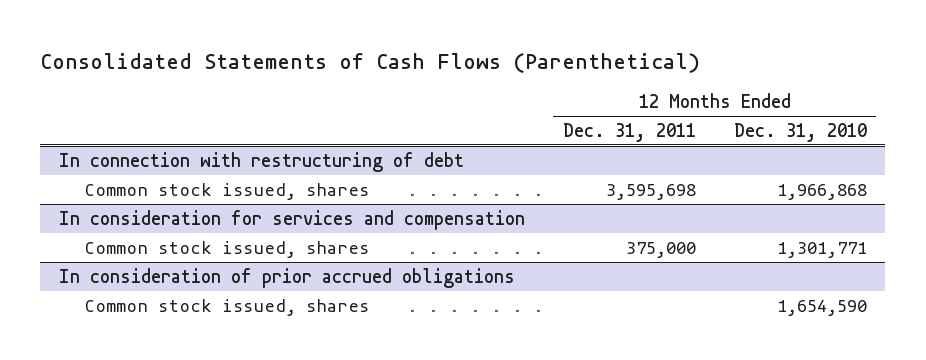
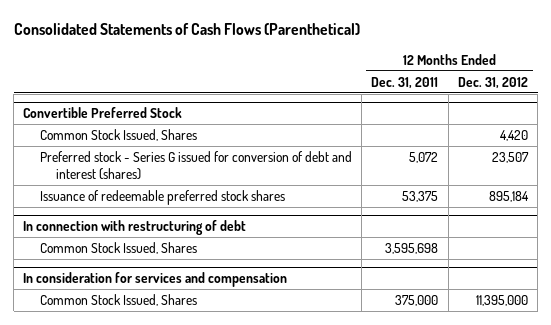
[733,122,867,142] Dec. 31, 2010 -> none
none -> [457,76,528,89] Dec. 31, 2012
none -> [23,107,183,119] Convertible Preferred Stock
none -> [39,128,197,141] Common Stock Issued, Shares
none -> [39,150,352,180] Preferred stock - Series G issued for conversion of debt and interest (shares)
none -> [39,189,285,205] Issuance of redeemable preferred stock shares
[83,182,369,200] Common stock issued, shares -> [39,241,197,254] Common Stock Issued, Shares
[59,267,516,288] In consideration of prior accrued obligations -> none
[83,298,369,316] Common stock issued, shares -> none
[83,240,369,258] Common stock issued, shares -> [39,293,197,306] Common Stock Issued, Shares

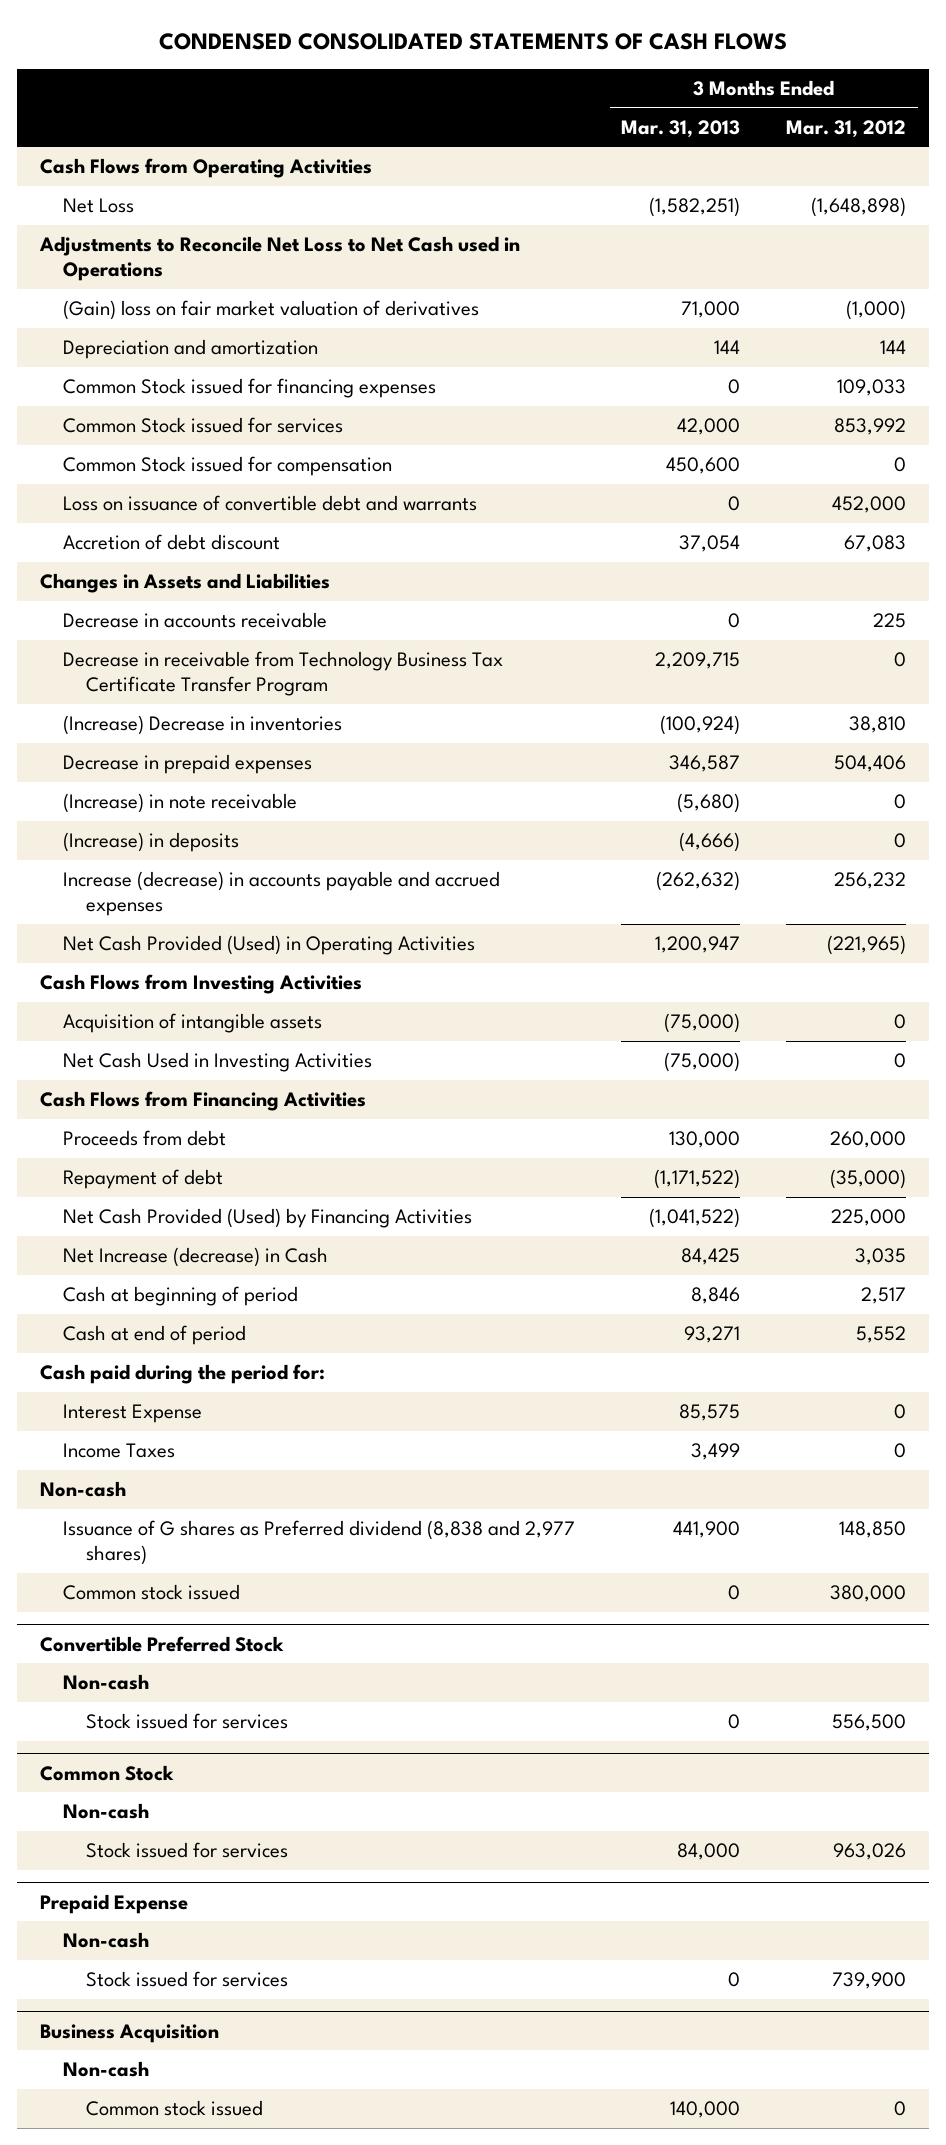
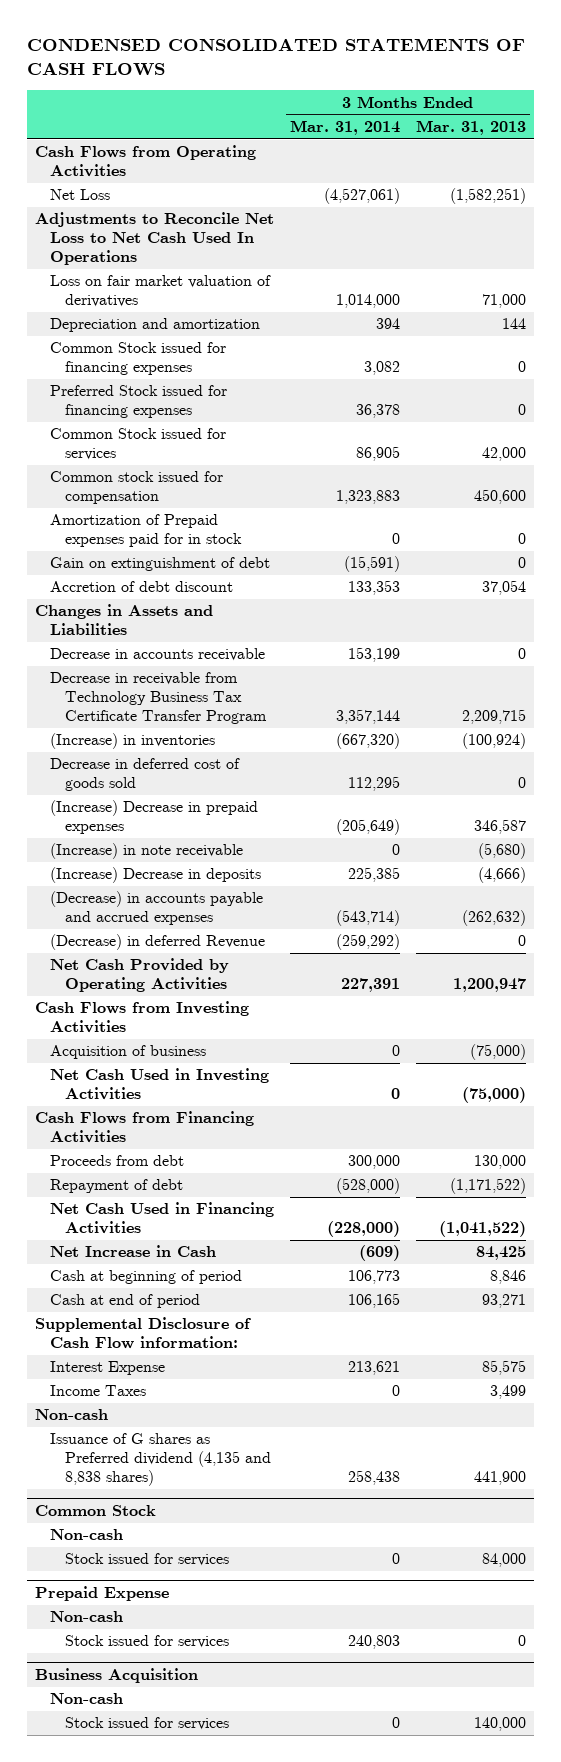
[786,119,907,138] Mar. 31, 2012 -> none
none -> [290,119,401,135] Mar. 31, 2014
[38,236,520,282] Adjustments to Reconcile Net Loss to Net Cash used in Operations -> [35,212,275,266] Adjustments to Reconcile Net Loss to Net Cash Used In Operations
[63,300,480,321] (Gain) loss on fair market valuation of derivatives -> [50,275,272,308] Loss on fair market valuation of derivatives
none -> [50,385,228,419] Preferred Stock issued for financing expenses
[63,495,478,512] Loss on issuance of convertible debt and warrants -> none
[63,456,393,477] Common Stock issued for compensation -> [50,471,224,505] Common stock issued for compensation
none -> [50,514,242,548] Amortization of Prepaid expenses paid for in stock
none -> [50,557,271,572] Gain on extinguishment of debt
[63,715,343,736] (Increase) Decrease in inventories -> [50,733,216,750] (Increase) in inventories
none -> [50,758,241,792] Decrease in deferred cost of goods sold
[63,754,313,775] Decrease in prepaid expenses -> [50,800,259,835] (Increase) Decrease in prepaid expenses
[63,832,240,853] (Increase) in deposits -> [50,867,262,884] (Increase) Decrease in deposits
[63,871,501,917] Increase (decrease) in accounts payable and accrued expenses -> [50,891,264,926] (Decrease) in accounts payable and accrued expenses
none -> [50,934,266,951] (Decrease) in deferred Revenue
[63,935,476,956] Net Cash Provided (Used) in Operating Activities -> [50,958,230,993] Net Cash Provided by Operating Activities
[63,1013,323,1034] Acquisition of intangible assets -> [50,1045,207,1060] Acquisition of business
[63,1208,473,1229] Net Cash Provided (Used) by Financing Activities -> [50,1202,275,1235] Net Cash Used in Financing Activities
[63,1247,329,1268] Net Increase (decrease) in Cash -> [50,1245,217,1258] Net Increase in Cash
[39,1364,325,1385] Cash paid during the period for: -> none
none -> [35,1317,252,1350] Supplemental Disclosure of Cash Flow information:
[63,1584,241,1601] Common stock issued -> none
[39,1635,284,1652] Convertible Preferred Stock -> none
[63,1674,150,1691] Non-cash -> none
[86,1713,289,1730] Stock issued for services -> none
[63,1520,576,1566] Issuance of G shares as Preferred dividend (8,838 and 2,977 shares) -> [50,1433,271,1487] Issuance of G shares as Preferred dividend (4,135 and 8,838 shares)
[86,2100,264,2117] Common stock issued -> none
none -> [64,1717,229,1731] Stock issued for services

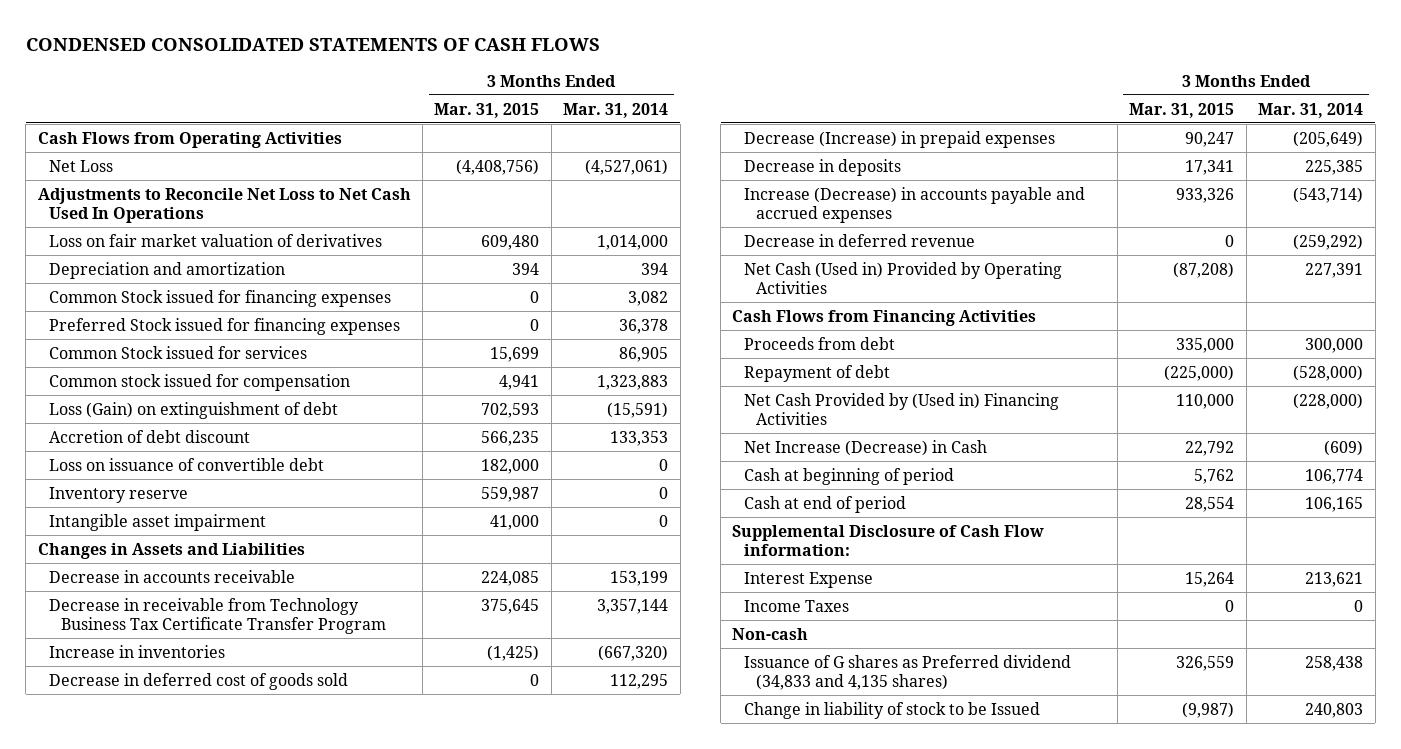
[415,119,526,135] Mar. 31, 2013 -> none
none -> [434,102,540,118] Mar. 31, 2015
[50,514,242,548] Amortization of Prepaid expenses paid for in stock -> none
[50,557,271,572] Gain on extinguishment of debt -> [49,401,339,419] Loss (Gain) on extinguishment of debt
none -> [49,457,325,471] Loss on issuance of convertible debt
none -> [49,486,189,503] Inventory reserve
none -> [49,513,267,531] Intangible asset impairment
[50,733,216,750] (Increase) in inventories -> [49,644,226,658] Increase in inventories
[50,843,244,860] (Increase) in note receivable -> none
[35,1001,250,1034] Cash Flows from Investing Activities -> none
[50,1045,207,1060] Acquisition of business -> none
[50,1068,270,1101] Net Cash Used in Investing Activities -> none
[50,800,259,835] (Increase) Decrease in prepaid expenses -> [744,130,1056,148] Decrease (Increase) in prepaid expenses
[50,867,262,884] (Increase) Decrease in deposits -> [744,158,902,176] Decrease in deposits
[50,891,264,926] (Decrease) in accounts payable and accrued expenses -> [744,186,1086,224] Increase (Decrease) in accounts payable and accrued expenses
[50,934,266,951] (Decrease) in deferred Revenue -> [744,233,976,247] Decrease in deferred revenue
[50,958,230,993] Net Cash Provided by Operating Activities -> [744,261,1063,295] Net Cash (Used in) Provided by Operating Activities
[50,1202,275,1235] Net Cash Used in Financing Activities -> [744,392,1060,426] Net Cash Provided by (Used in) Financing Activities
[50,1245,217,1258] Net Increase in Cash -> [744,439,988,456] Net Increase (Decrease) in Cash
[348,1270,401,1285] 106,773 -> [1305,468,1364,484] 106,774
[35,1504,157,1516] Common Stock -> none
[50,1529,124,1541] Non-cash -> none
[64,1553,229,1567] Stock issued for services -> none
[35,1585,170,1601] Prepaid Expense -> none
[50,1611,124,1623] Non-cash -> none
[35,1667,199,1683] Business Acquisition -> none
[50,1693,124,1705] Non-cash -> none
[64,1717,229,1731] Stock issued for services -> none
[50,1433,271,1487] Issuance of G shares as Preferred dividend (4,135 and 8,838 shares) -> [744,654,1072,691] Issuance of G shares as Preferred dividend (34,833 and 4,135 shares)
[64,1635,229,1649] Stock issued for services -> [744,701,1041,719] Change in liability of stock to be Issued

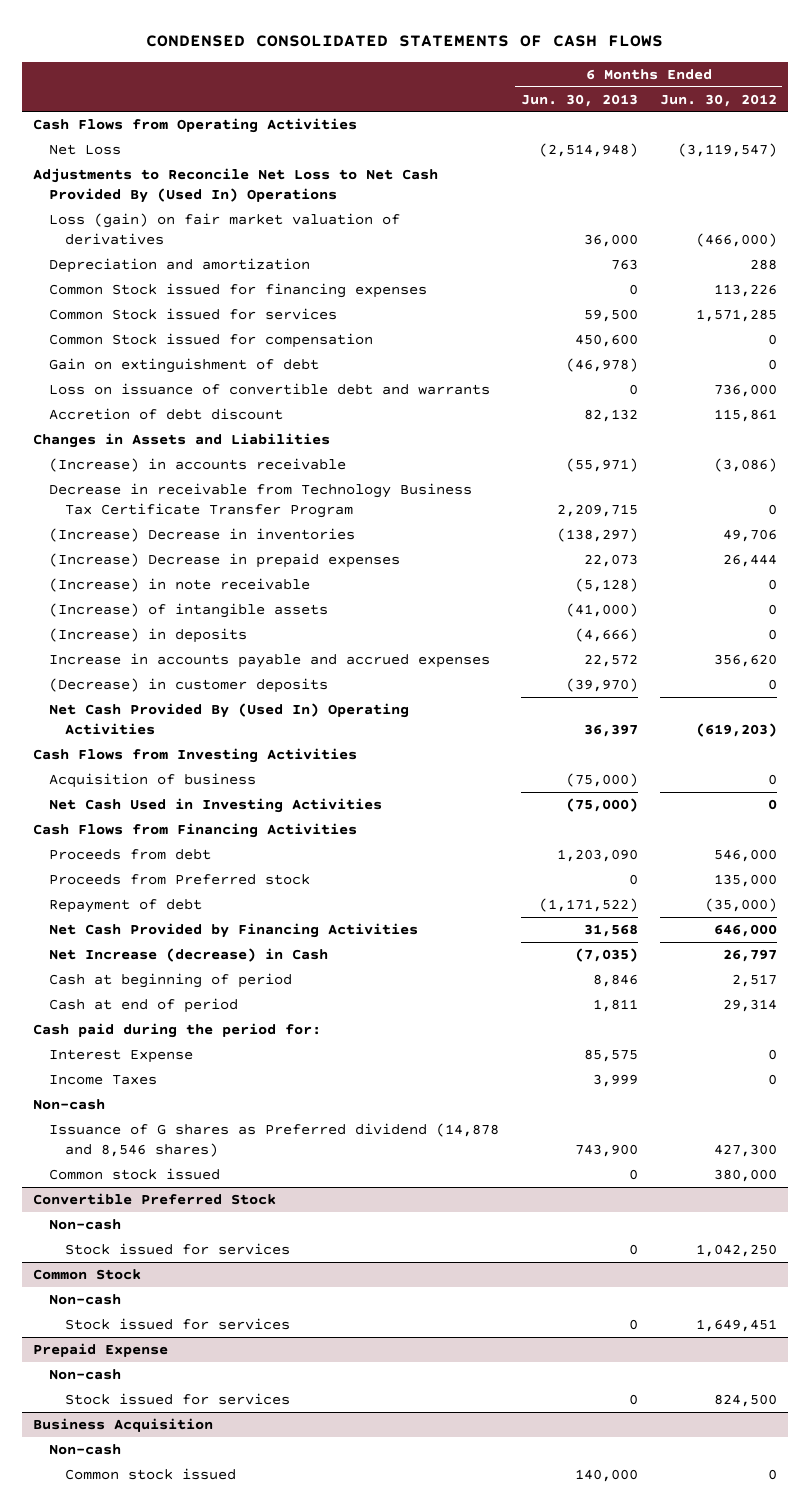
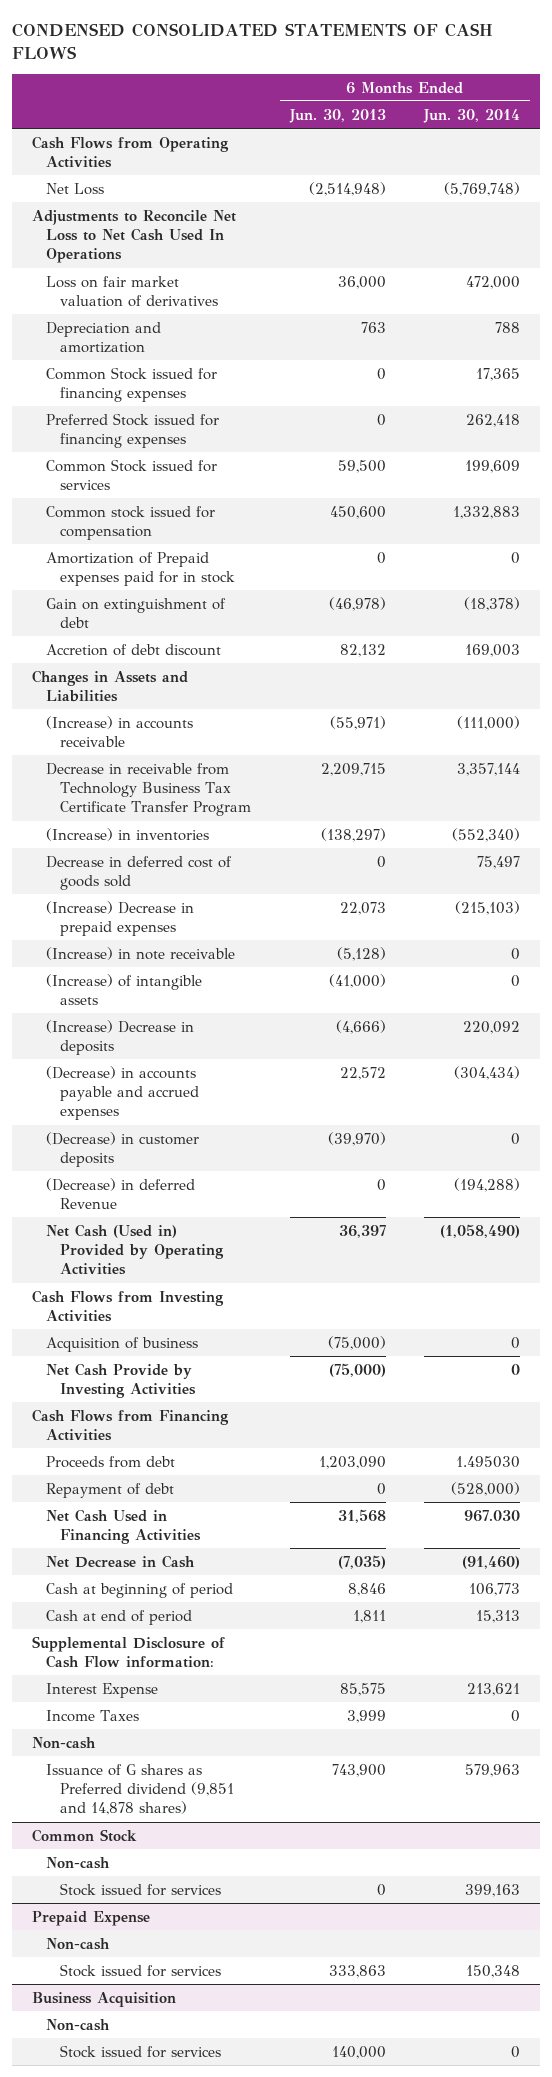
[659,93,777,107] Jun. 30, 2012 -> none
none -> [423,108,521,123] Jun. 30, 2014
[32,167,438,204] Adjustments to Reconcile Net Loss to Net Cash Provided By (Used In) Operations -> [31,209,236,264] Adjustments to Reconcile Net Loss to Net Cash Used In Operations
[49,212,401,246] Loss (gain) on fair market valuation of derivatives -> [46,275,219,308] Loss on fair market valuation of derivatives
none -> [46,412,220,449] Preferred Stock issued for financing expenses
[49,332,374,348] Common Stock issued for compensation -> [46,505,216,541] Common stock issued for compensation
none -> [46,551,236,587] Amortization of Prepaid expenses paid for in stock
[49,382,491,395] Loss on issuance of convertible debt and warrants -> none
[49,527,356,542] (Increase) Decrease in inventories -> [46,827,210,841] (Increase) in inventories
none -> [46,855,233,891] Decrease in deferred cost of goods sold
[49,627,248,643] (Increase) in deposits -> [46,1019,195,1056] (Increase) Decrease in deposits
[49,652,491,668] Increase in accounts payable and accrued expenses -> [46,1065,200,1121] (Decrease) in accounts payable and accrued expenses
none -> [46,1177,196,1210] (Decrease) in deferred Revenue
[49,702,410,736] Net Cash Provided By (Used In) Operating Activities -> [46,1223,225,1276] Net Cash (Used in) Provided by Operating Activities
[49,797,383,813] Net Cash Used in Investing Activities -> [46,1362,197,1399] Net Cash Provide by Investing Activities
[49,873,311,885] Proceeds from Preferred stock -> none
[538,897,638,912] (1,171,522) -> [376,1482,386,1495] 0
[49,922,419,938] Net Cash Provided by Financing Activities -> [46,1508,202,1545] Net Cash Used in Financing Activities
[49,947,329,962] Net Increase (decrease) in Cash -> [46,1554,196,1568] Net Decrease in Cash
[32,1022,321,1038] Cash paid during the period for: -> none
none -> [31,1635,225,1669] Supplemental Disclosure of Cash Flow information:
[49,1167,221,1180] Common stock issued -> none
[32,1192,276,1205] Convertible Preferred Stock -> none
[49,1218,122,1230] Non-cash -> none
[65,1242,291,1255] Stock issued for services -> none
[49,1122,500,1158] Issuance of G shares as Preferred dividend (14,878 and 8,546 shares) -> [46,1763,235,1816] Issuance of G shares as Preferred dividend (9,851 and 14,878 shares)
[628,1393,638,1405] 0 -> [328,1964,386,1978] 333,863
[65,1467,237,1480] Common stock issued -> none
none -> [60,2044,222,2058] Stock issued for services

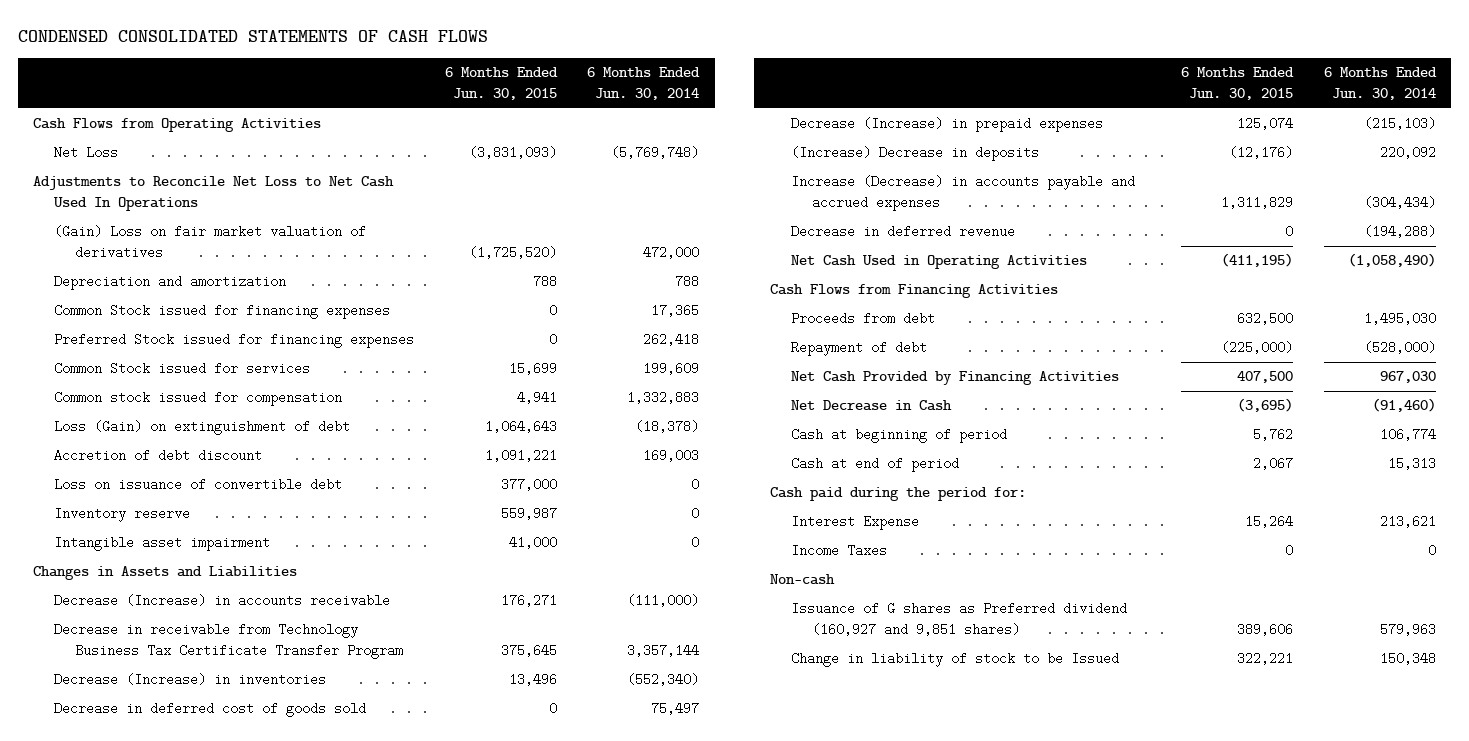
[288,108,386,123] Jun. 30, 2013 -> none
none -> [444,67,558,100] 6 Months Ended Jun. 30, 2015
[46,275,219,308] Loss on fair market valuation of derivatives -> [53,225,366,259] (Gain) Loss on fair market valuation of derivatives
[46,551,236,587] Amortization of Prepaid expenses paid for in stock -> none
[46,597,227,629] Gain on extinguishment of debt -> [53,420,350,436] Loss (Gain) on extinguishment of debt
none -> [53,478,342,492] Loss on issuance of convertible debt
none -> [53,507,190,523] Inventory reserve
none -> [53,536,270,552] Intangible asset impairment
[46,715,194,748] (Increase) in accounts receivable -> [53,594,390,608] Decrease (Increase) in accounts receivable
[46,827,210,841] (Increase) in inventories -> [53,673,326,687] Decrease (Increase) in inventories
[46,946,236,960] (Increase) in note receivable -> none
[46,973,203,1006] (Increase) of intangible assets -> none
[46,900,195,937] (Increase) Decrease in prepaid expenses -> [790,117,1103,133] Decrease (Increase) in prepaid expenses
[46,1131,200,1168] (Decrease) in customer deposits -> none
[31,1289,224,1323] Cash Flows from Investing Activities -> none
[46,1336,199,1352] Acquisition of business -> none
[46,1362,197,1399] Net Cash Provide by Investing Activities -> none
[46,1065,200,1121] (Decrease) in accounts payable and accrued expenses -> [790,175,1135,211] Increase (Decrease) in accounts payable and accrued expenses
[46,1177,196,1210] (Decrease) in deferred Revenue -> [790,225,1015,239] Decrease in deferred revenue
[46,1223,225,1276] Net Cash (Used in) Provided by Operating Activities -> [790,255,1087,270] Net Cash Used in Operating Activities
[456,1455,521,1468] 1.495030 -> [1364,312,1437,326] 1,495,030
[46,1508,202,1545] Net Cash Used in Financing Activities -> [790,371,1119,386] Net Cash Provided by Financing Activities
[464,1509,521,1522] 967.030 -> [1380,371,1437,384] 967,030
[469,1582,521,1596] 106,773 -> [1380,428,1437,442] 106,774
[31,1635,225,1669] Supplemental Disclosure of Cash Flow information: -> none
none -> [769,487,1026,502] Cash paid during the period for:
[31,1828,137,1842] Common Stock -> none
[46,1856,111,1869] Non-cash -> none
[60,1882,222,1896] Stock issued for services -> none
[31,1910,150,1926] Prepaid Expense -> none
[46,1937,111,1950] Non-cash -> none
[31,1991,176,2007] Business Acquisition -> none
[46,2018,111,2031] Non-cash -> none
[60,2044,222,2058] Stock issued for services -> none
[46,1763,235,1816] Issuance of G shares as Preferred dividend (9,851 and 14,878 shares) -> [790,602,1127,636] Issuance of G shares as Preferred dividend (160,927 and 9,851 shares)
[60,1963,222,1977] Stock issued for services -> [790,652,1119,668] Change in liability of stock to be Issued

